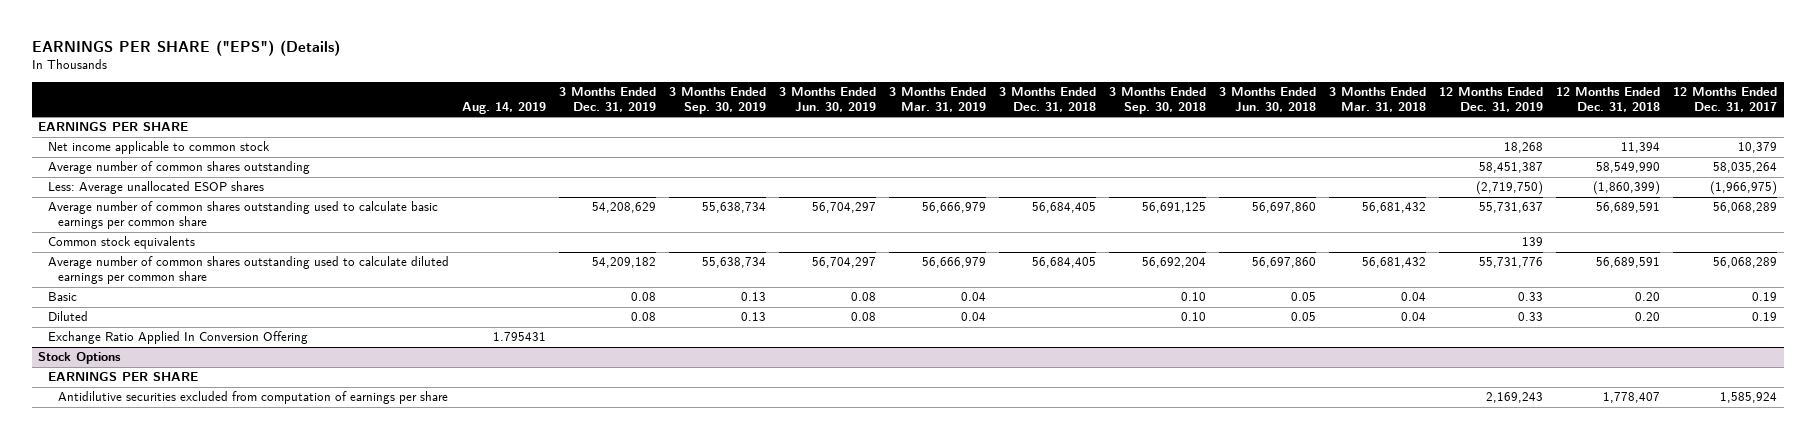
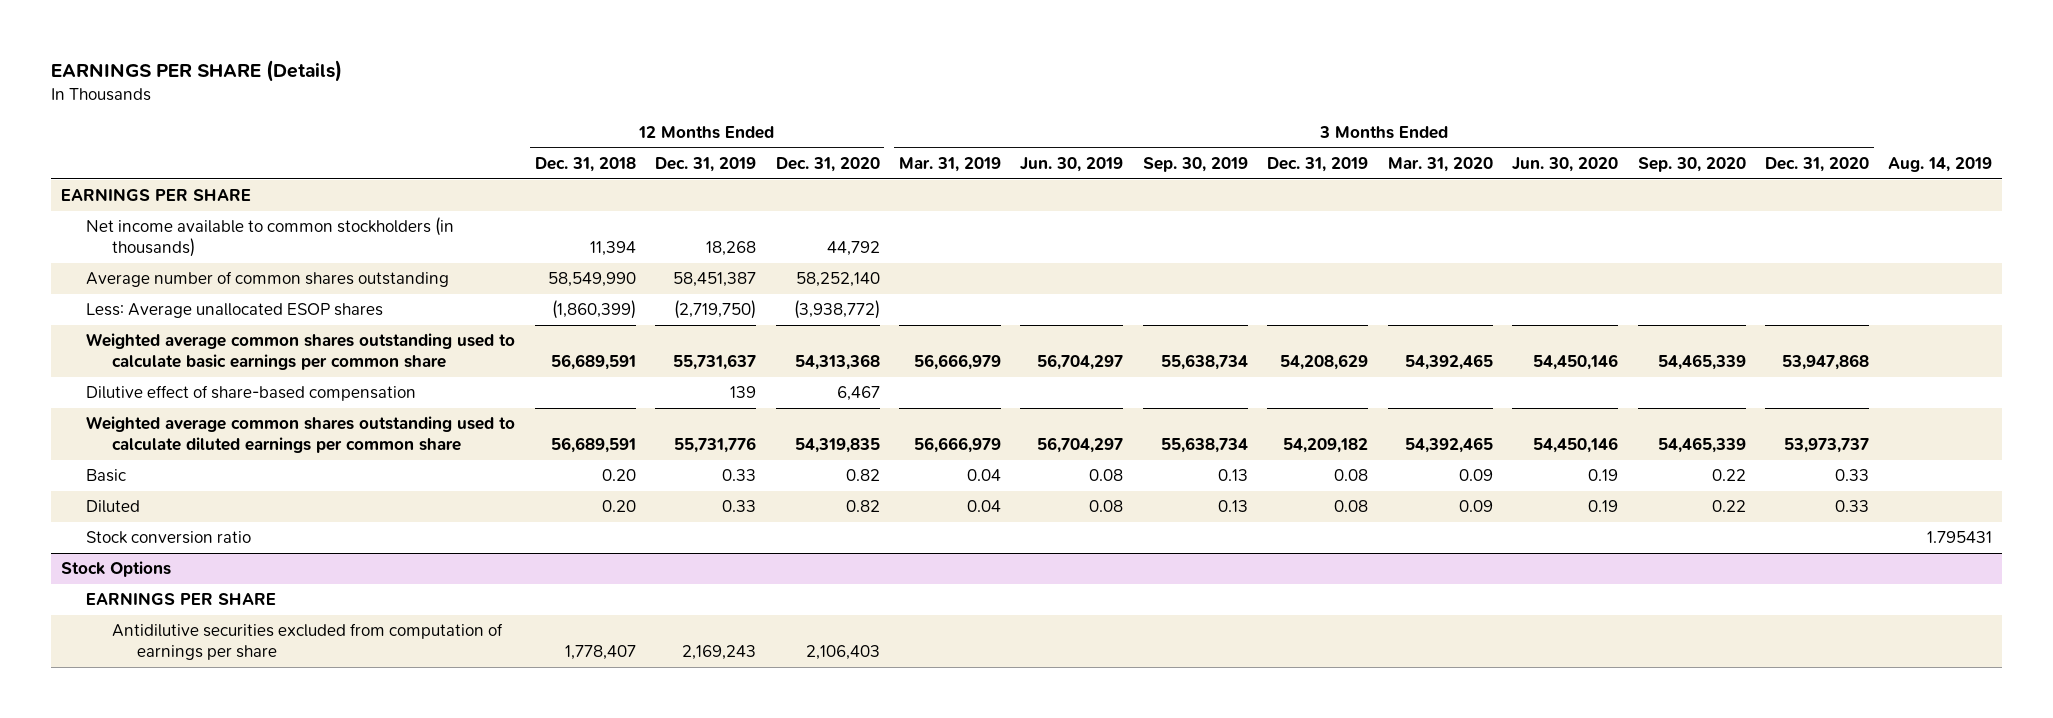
[31,39,340,56] EARNINGS PER SHARE ("EPS") (Details) -> [51,60,343,83] EARNINGS PER SHARE (Details)
[999,86,1097,112] 3 Months Ended Dec. 31, 2018 -> none
[1109,86,1207,114] 3 Months Ended Sep. 30, 2018 -> none
[1219,86,1317,112] 3 Months Ended Jun. 30, 2018 -> none
[1329,86,1427,112] 3 Months Ended Mar. 31, 2018 -> none
[1673,86,1778,112] 12 Months Ended Dec. 31, 2017 -> none
none -> [775,156,880,172] Dec. 31, 2020
none -> [1387,156,1493,172] Mar. 31, 2020
none -> [1512,156,1619,172] Jun. 30, 2020
none -> [1637,156,1746,172] Sep. 30, 2020
none -> [1764,156,1869,172] Dec. 31, 2020
[48,141,271,155] Net income applicable to common stock -> [86,217,455,257] Net income available to common stockholders (in thousands)
[48,201,439,230] Average number of common shares outstanding used to calculate basic earnings per common share -> [86,333,516,370] Weighted average common shares outstanding used to calculate basic earnings per common share
[48,236,196,250] Common stock equivalents -> [86,385,417,402] Dilutive effect of share-based compensation
[48,256,450,285] Average number of common shares outstanding used to calculate diluted earnings per common share -> [86,416,516,453] Weighted average common shares outstanding used to calculate diluted earnings per common share
[48,331,309,345] Exchange Ratio Applied In Conversion Offering -> [86,531,252,545] Stock conversion ratio

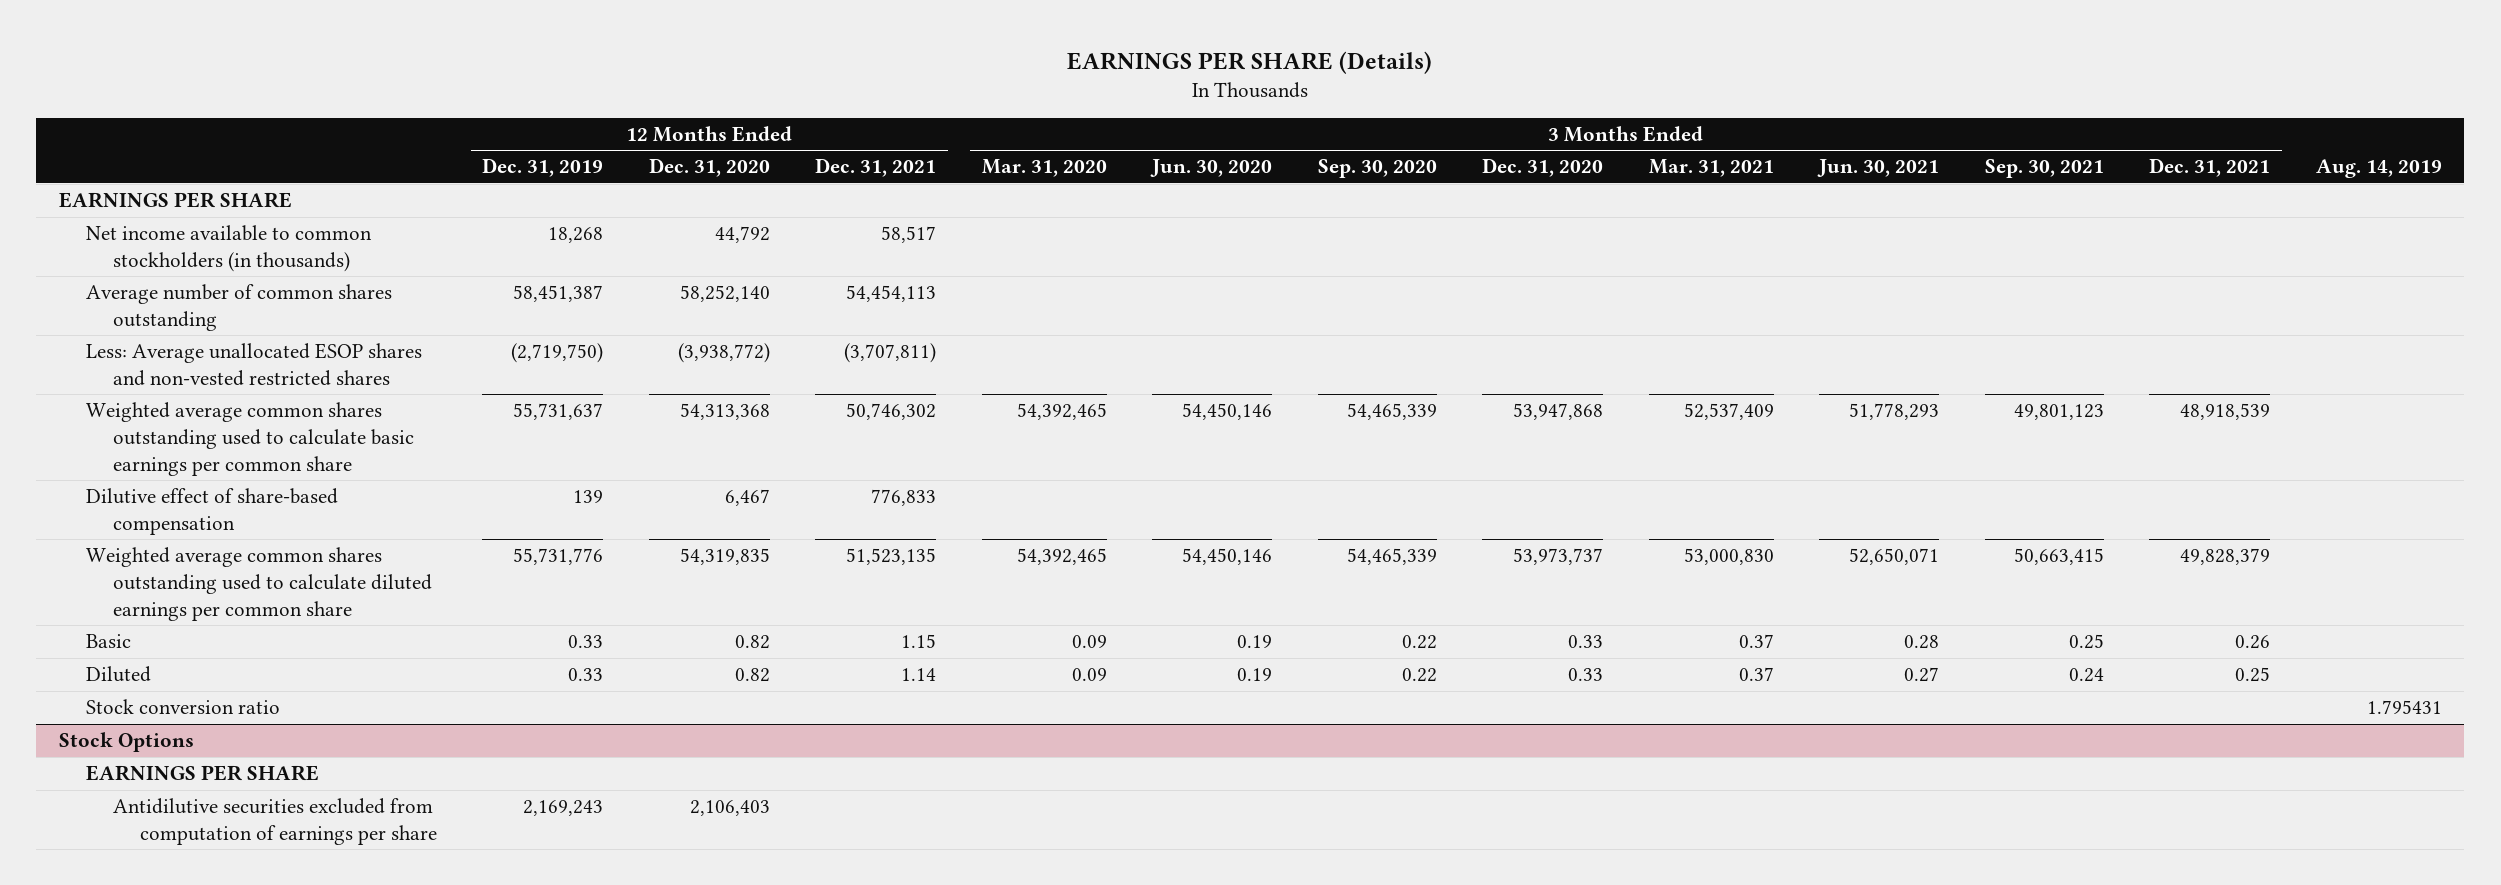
[534,156,636,172] Dec. 31, 2018 -> none
[899,156,1002,172] Mar. 31, 2019 -> none
[1020,156,1124,172] Jun. 30, 2019 -> none
[1142,156,1248,172] Sep. 30, 2019 -> none
[1267,156,1369,172] Dec. 31, 2019 -> none
none -> [815,158,937,178] Dec. 31, 2021
none -> [1648,159,1774,178] Mar. 31, 2021
none -> [1817,159,1940,178] Jun. 30, 2021
none -> [1984,159,2104,179] Sep. 30, 2021
none -> [2149,158,2271,178] Dec. 31, 2021
[86,303,384,319] Less: Average unallocated ESOP shares -> [85,343,422,386] Less: Average unallocated ESOP shares and non-vested restricted shares

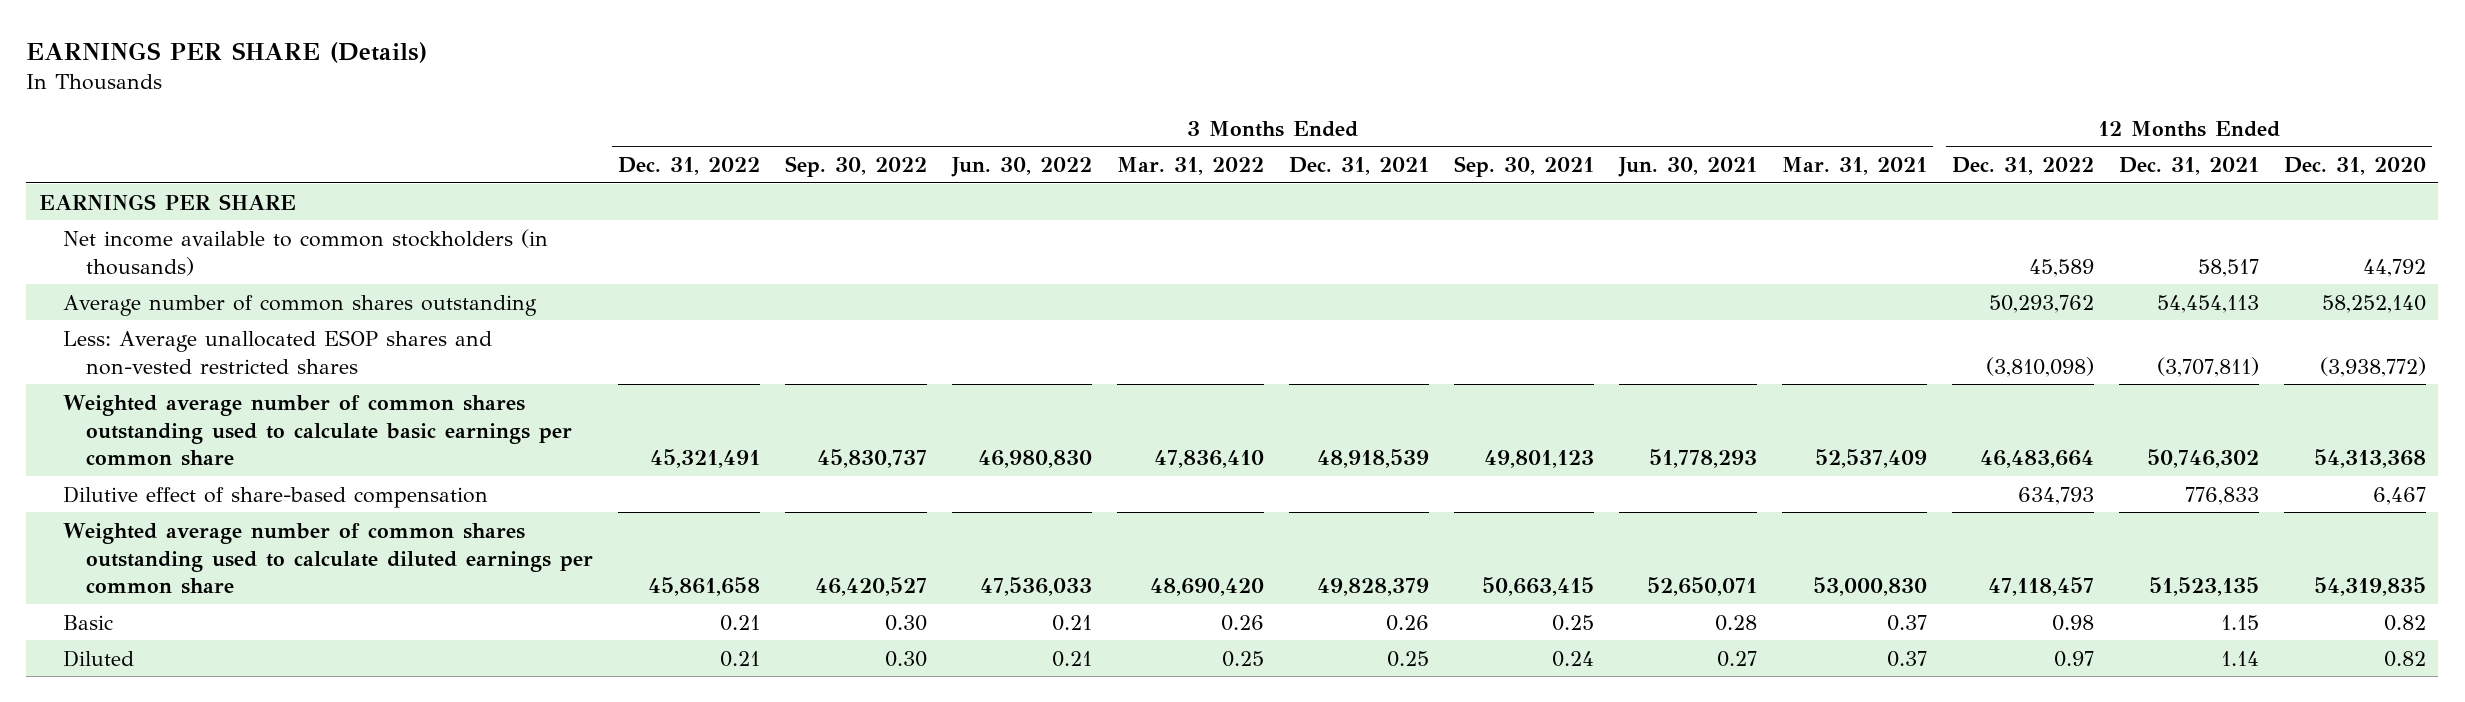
[482,158,604,178] Dec. 31, 2019 -> none
[981,159,1107,178] Mar. 31, 2020 -> none
[1150,159,1273,178] Jun. 30, 2020 -> none
[1317,159,1437,179] Sep. 30, 2020 -> none
[1482,158,1604,178] Dec. 31, 2020 -> none
[2315,159,2442,179] Aug. 14, 2019 -> none
none -> [618,157,761,176] Dec. 31, 2022
none -> [785,156,928,178] Sep. 30, 2022
none -> [951,157,1093,178] Jun. 30, 2022
none -> [1117,157,1265,176] Mar. 31, 2022
none -> [1951,157,2094,176] Dec. 31, 2022
[85,402,414,476] Weighted average common shares outstanding used to calculate basic earnings per common share -> [62,394,573,467] Weighted average number of common shares outstanding used to calculate basic earnings per common share
[85,547,432,621] Weighted average common shares outstanding used to calculate diluted earnings per common share -> [62,522,594,595] Weighted average number of common shares outstanding used to calculate diluted earnings per common share
[85,699,280,715] Stock conversion ratio -> none
[59,732,195,753] Stock Options -> none
[85,765,319,782] EARNINGS PER SHARE -> none
[112,798,437,845] Antidilutive securities excluded from computation of earnings per share -> none

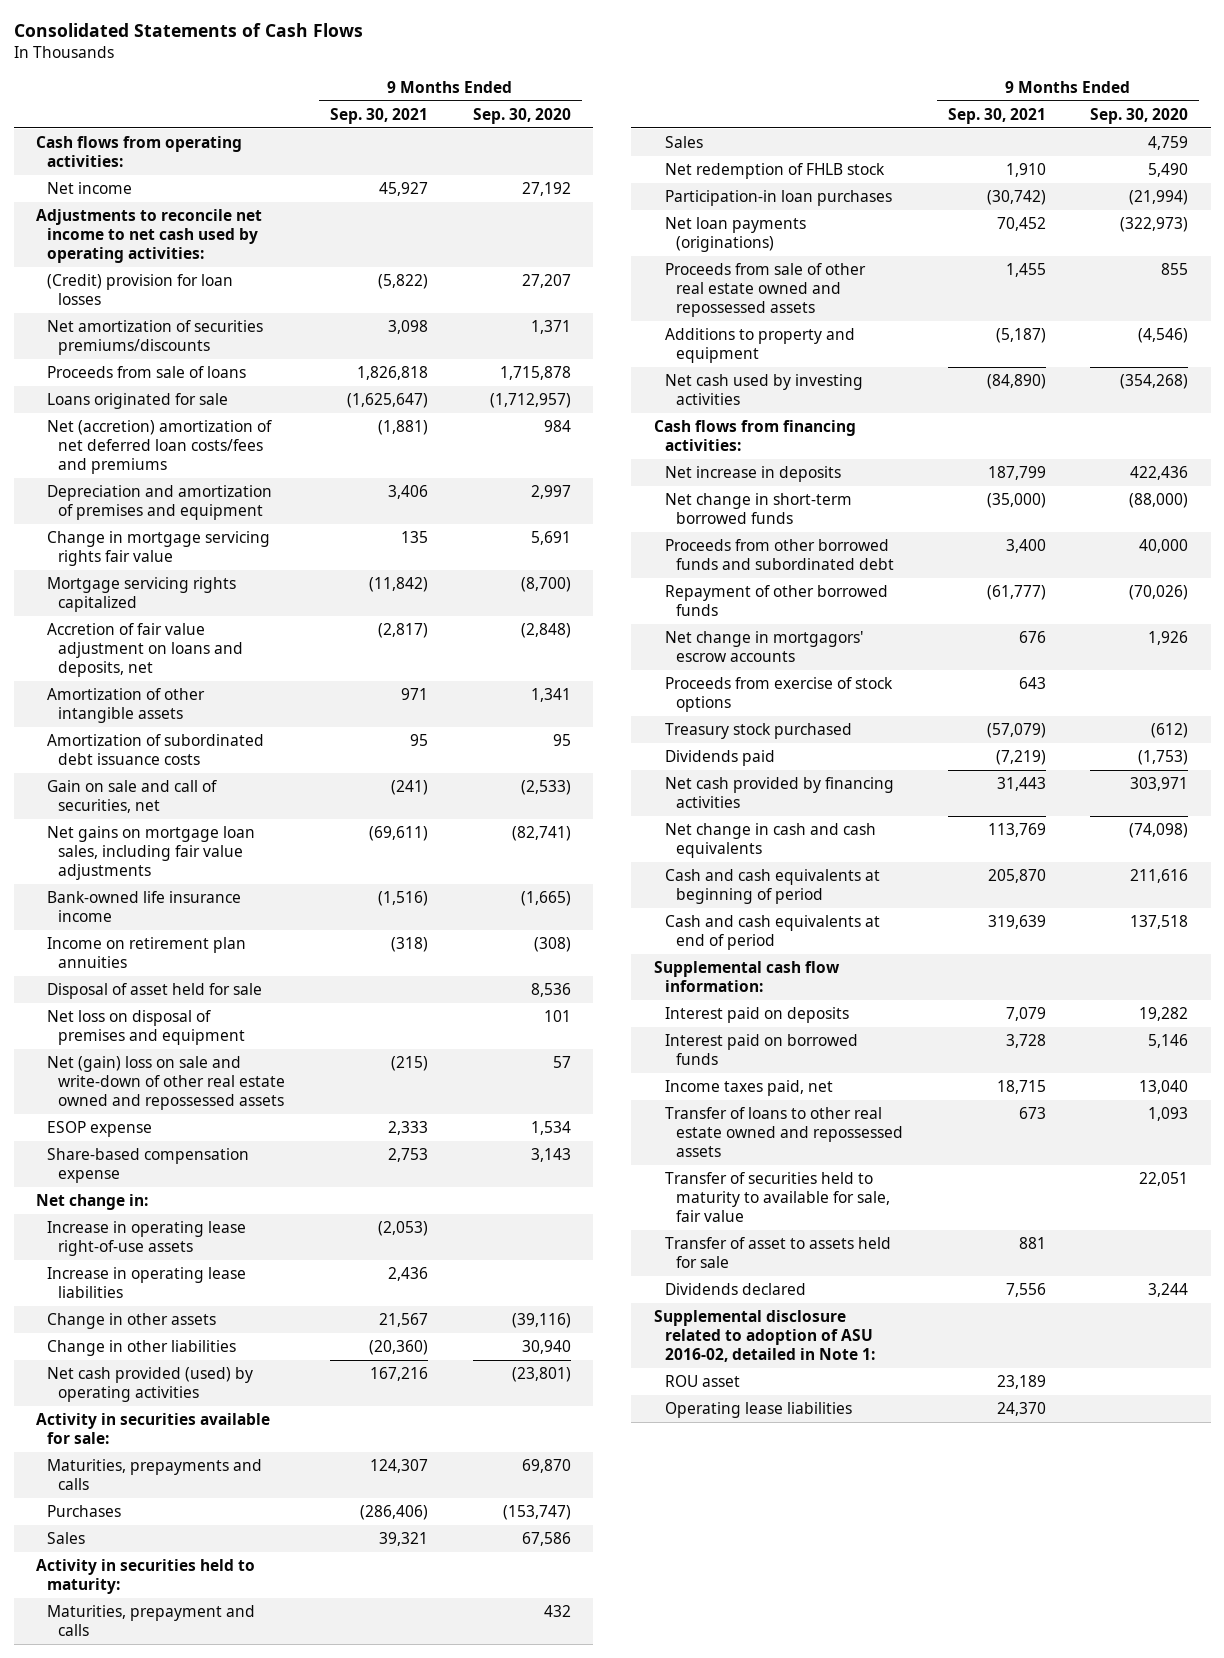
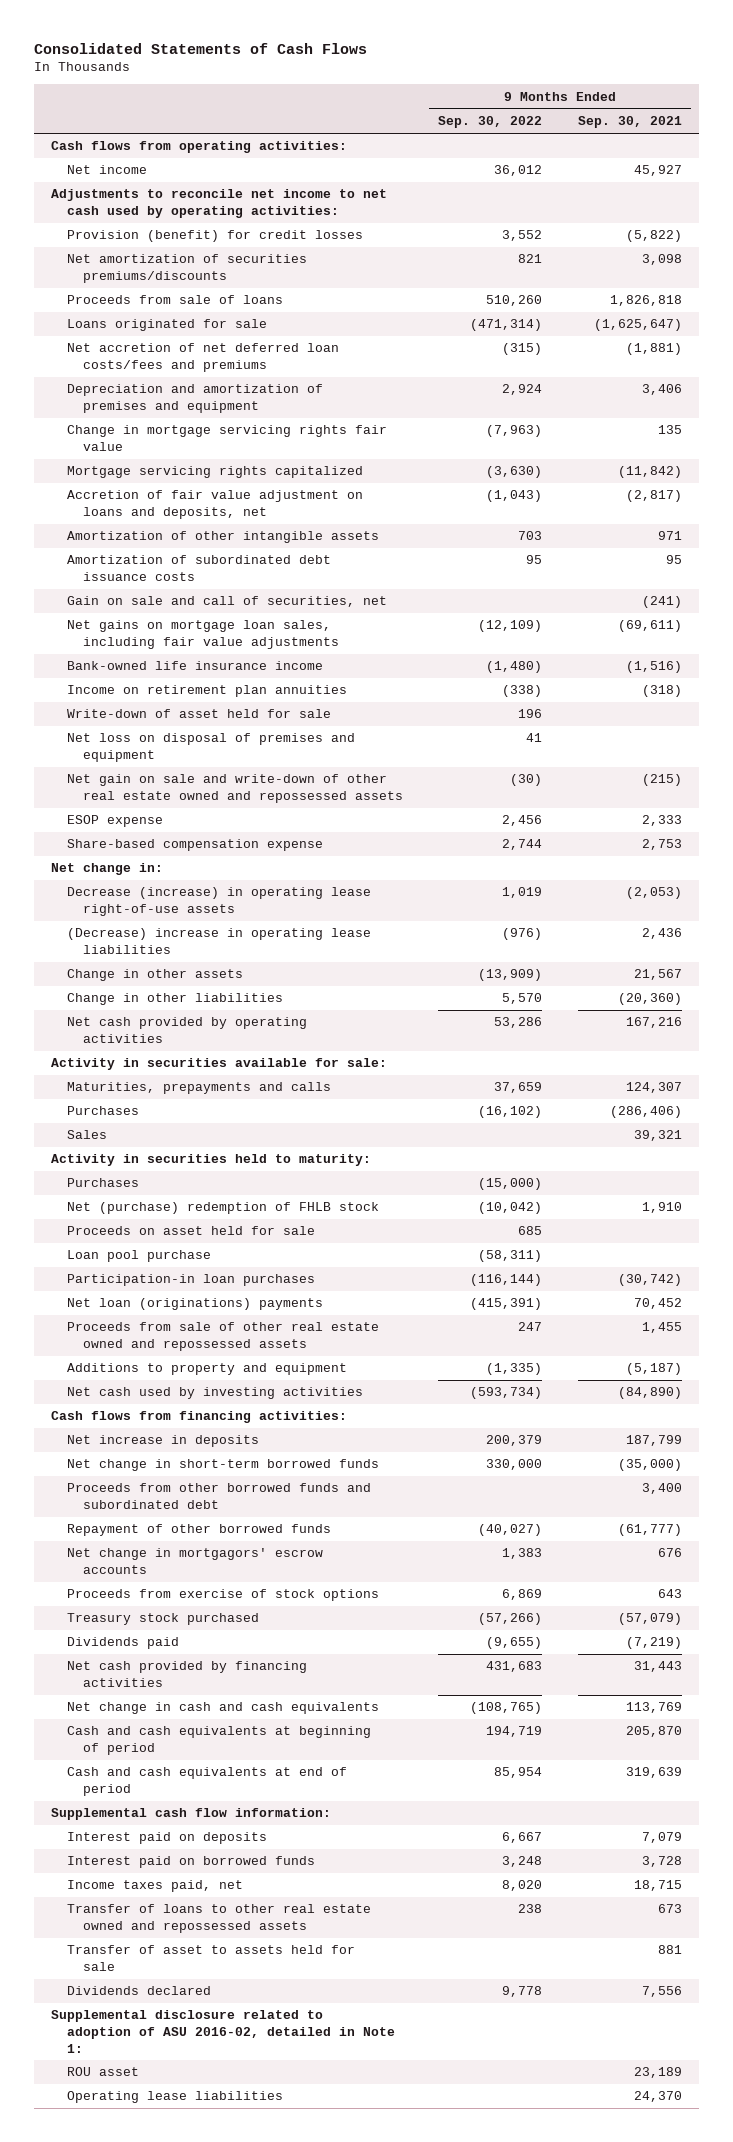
[472,107,571,124] Sep. 30, 2020 -> none
none -> [438,116,543,129] Sep. 30, 2022
[47,274,234,306] (Credit) provision for loan losses -> [67,230,364,243] Provision (benefit) for credit losses
[47,420,273,474] Net (accretion) amortization of net deferred loan costs/fees and premiums -> [67,343,340,373] Net accretion of net deferred loan costs/fees and premiums
[47,983,263,1000] Disposal of asset held for sale -> [67,709,332,719] Write-down of asset held for sale
[47,1056,286,1110] Net (gain) loss on sale and write-down of other real estate owned and repossessed assets -> [67,774,403,804] Net gain on sale and write-down of other real estate owned and repossessed assets
[47,1221,247,1257] Increase in operating lease right-of-use assets -> [67,887,372,917] Decrease (increase) in operating lease right-of-use assets
[47,1267,247,1299] Increase in operating lease liabilities -> [67,928,372,955] (Decrease) increase in operating lease liabilities
[47,1367,254,1403] Net cash provided (used) by operating activities -> [67,1017,308,1044] Net cash provided by operating activities
[47,1605,256,1637] Maturities, prepayment and calls -> none
[664,136,703,149] Sales -> none
none -> [67,1178,140,1188] Purchases
[664,163,885,180] Net redemption of FHLB stock -> [67,1202,380,1215] Net (purchase) redemption of FHLB stock
none -> [67,1226,316,1236] Proceeds on asset held for sale
none -> [67,1250,212,1263] Loan pool purchase
[664,217,806,253] Net loan payments (originations) -> [67,1298,324,1311] Net loan (originations) payments
[664,1172,891,1222] Transfer of securities held to maturity to available for sale, fair value -> none

